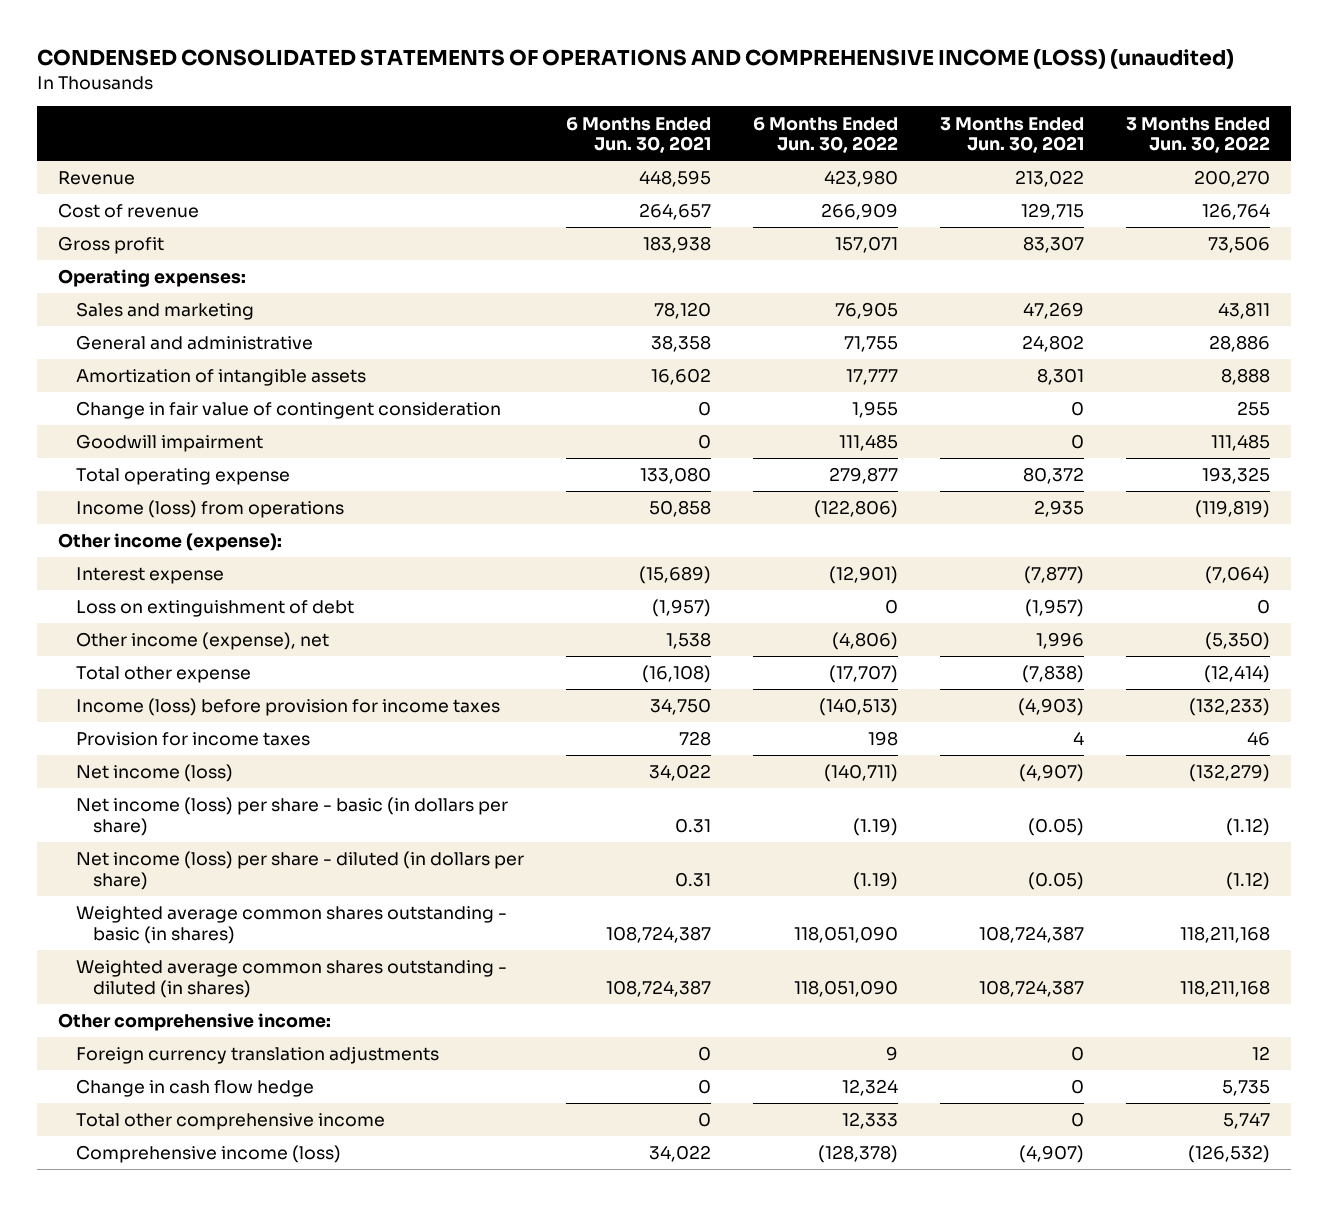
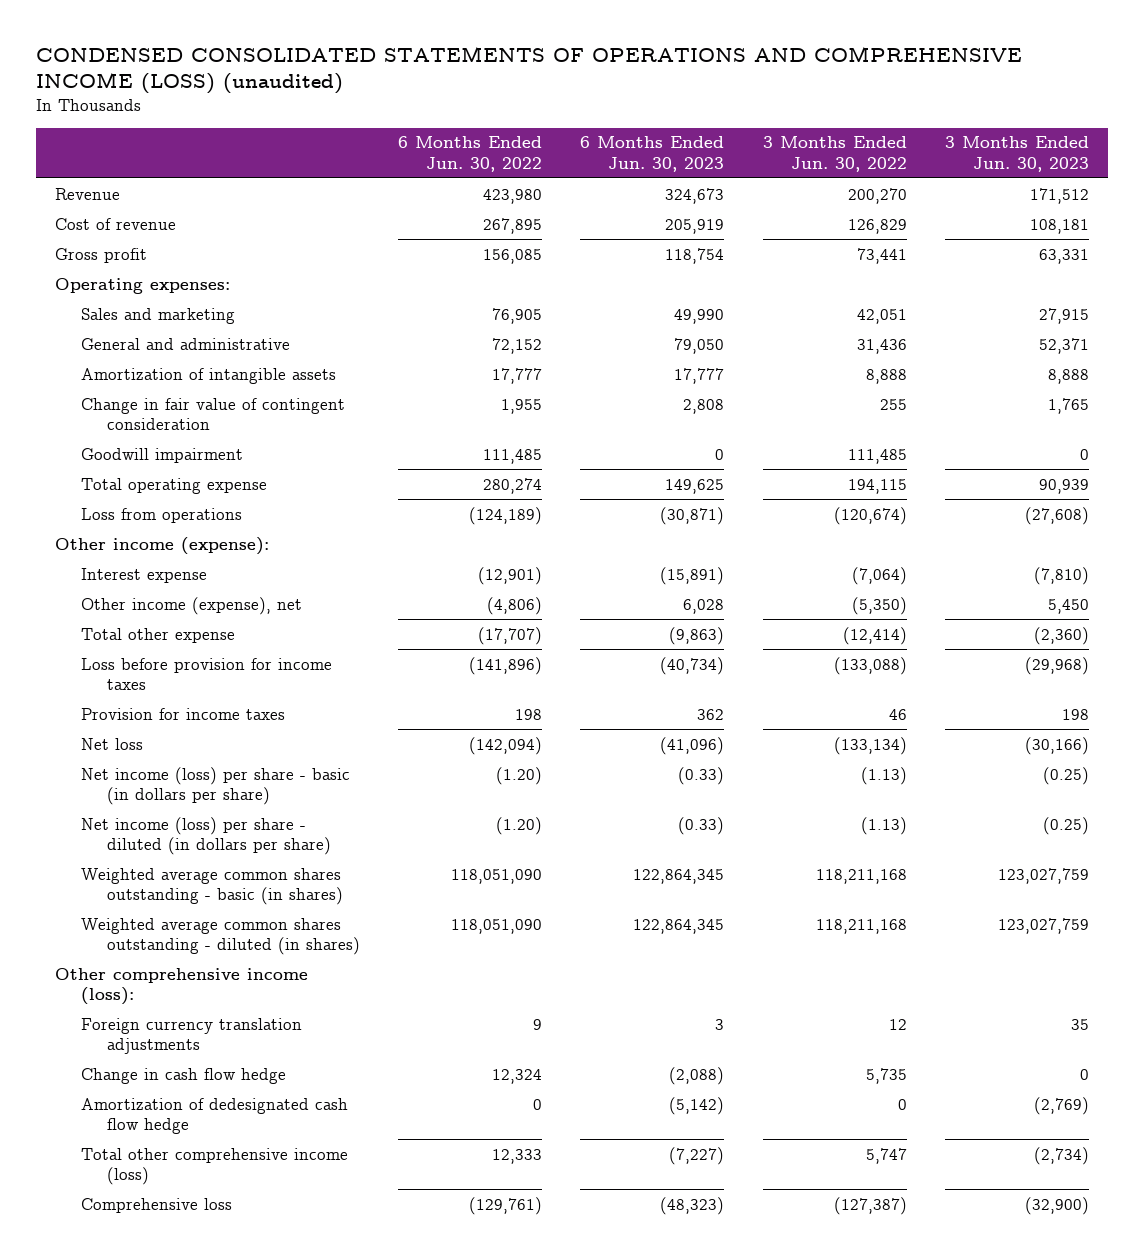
[565,116,711,154] 6 Months Ended Jun. 30, 2021 -> none
[940,116,1085,154] 3 Months Ended Jun. 30, 2021 -> none
none -> [580,136,725,172] 6 Months Ended Jun. 30, 2023
none -> [944,136,1089,172] 3 Months Ended Jun. 30, 2023
[821,203,899,221] 266,909 -> [483,217,543,234] 267,895
[1202,203,1271,221] 126,764 -> [847,218,907,234] 126,829
[835,236,899,254] 157,071 -> [483,248,543,264] 156,085
[1208,236,1271,254] 73,506 -> [856,247,907,264] 73,441
[1218,302,1271,320] 43,811 -> [856,308,907,324] 42,051
[844,336,899,353] 71,755 -> [492,337,543,354] 72,152
[1209,335,1271,353] 28,886 -> [856,338,907,354] 31,436
[829,467,899,485] 279,877 -> [483,477,543,494] 280,274
[1202,467,1271,485] 193,325 -> [847,478,907,494] 194,115
[75,500,344,519] Income (loss) from operations -> [81,507,243,523] Loss from operations
[814,500,899,519] (122,806) -> [469,506,543,525] (124,189)
[1195,500,1271,519] (119,819) -> [833,506,907,525] (120,674)
[75,600,354,618] Loss on extinguishment of debt -> none
[75,698,500,717] Income (loss) before provision for income taxes -> [81,657,333,691] Loss before provision for income taxes
[819,698,899,717] (140,513) -> [469,656,543,675] (141,896)
[1189,698,1271,717] (132,233) -> [833,656,907,675] (133,088)
[75,764,233,783] Net income (loss) -> [81,737,144,750] Net loss
[824,764,899,783] (140,711) -> [469,736,543,755] (142,094)
[1189,764,1271,783] (132,279) -> [833,736,907,755] (133,134)
[853,817,899,836] (1.19) -> [496,766,543,785] (1.20)
[1226,817,1271,836] (1.12) -> [860,766,907,785] (1.13)
[853,871,899,890] (1.19) -> [496,816,543,835] (1.20)
[1226,871,1271,890] (1.12) -> [860,816,907,835] (1.13)
[58,1013,332,1032] Other comprehensive income: -> [55,967,309,1006] Other comprehensive income (loss):
none -> [81,1097,349,1135] Amortization of dedesignated cash flow hedge
[75,1113,385,1131] Total other comprehensive income -> [81,1147,349,1186] Total other comprehensive income (loss)
[75,1145,341,1164] Comprehensive income (loss) -> [81,1197,233,1213] Comprehensive loss
[818,1145,899,1164] (128,378) -> [469,1196,543,1215] (129,761)
[1188,1145,1271,1164] (126,532) -> [833,1196,907,1215] (127,387)

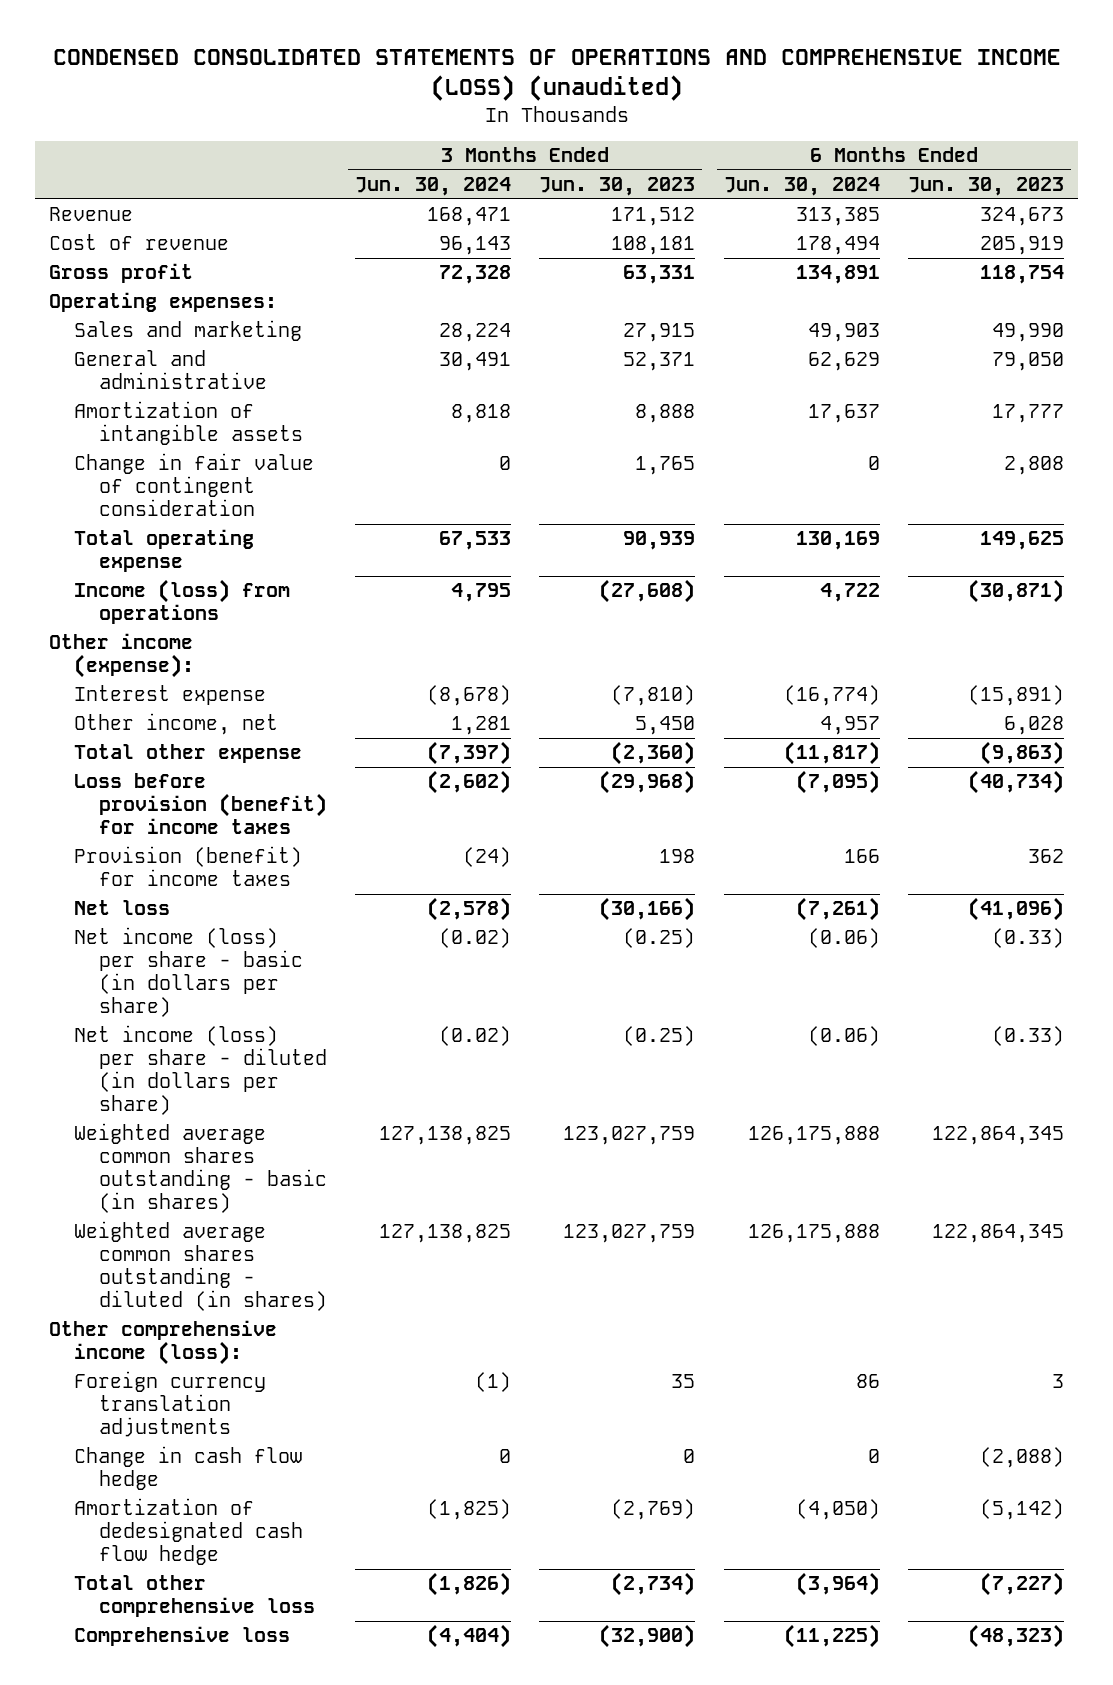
[398,136,543,172] 6 Months Ended Jun. 30, 2022 -> none
[762,136,907,172] 3 Months Ended Jun. 30, 2022 -> none
none -> [355,177,512,197] Jun. 30, 2024
none -> [723,177,880,197] Jun. 30, 2024
[81,447,244,463] Goodwill impairment -> none
[81,507,243,523] Loss from operations -> [74,579,291,625] Income (loss) from operations
[81,596,303,615] Other income (expense), net -> [74,713,279,736] Other income, net
[81,657,333,691] Loss before provision for income taxes -> [74,773,327,835] Loss before provision (benefit) for income taxes
[81,707,286,720] Provision for income taxes -> [74,846,303,887] Provision (benefit) for income taxes
[81,1147,349,1186] Total other comprehensive income (loss) -> [74,1575,315,1618] Total other comprehensive loss

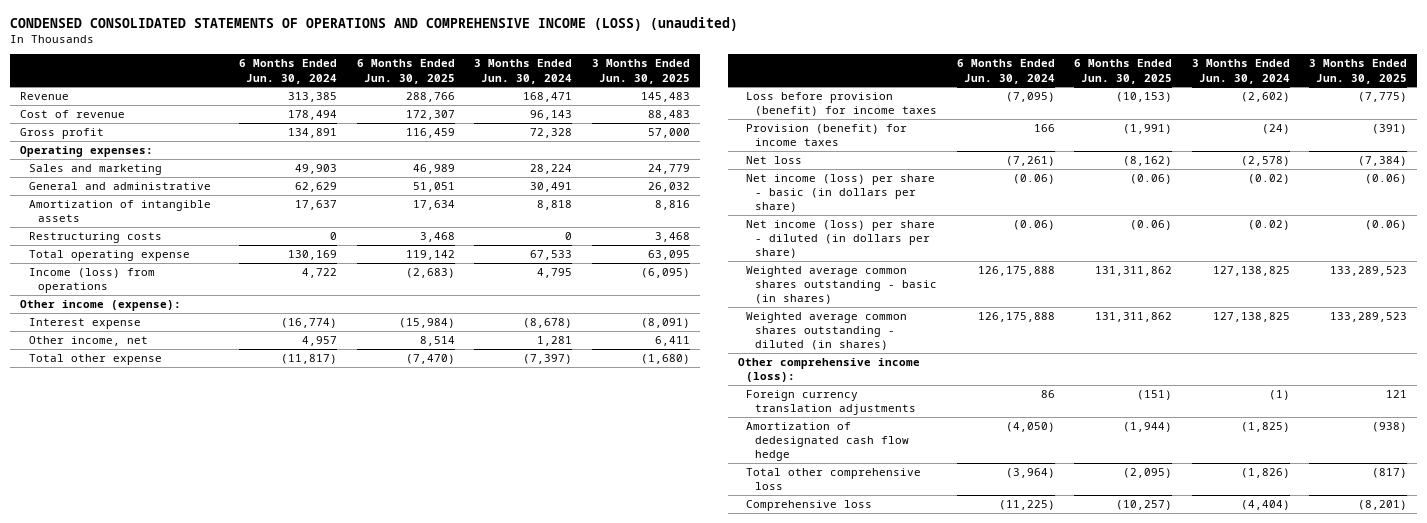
[539,177,696,197] Jun. 30, 2023 -> none
[907,177,1064,197] Jun. 30, 2023 -> none
none -> [356,59,455,84] 6 Months Ended Jun. 30, 2025
none -> [591,59,690,84] 3 Months Ended Jun. 30, 2025
[74,453,315,517] Change in fair value of contingent consideration -> none
none -> [28,231,162,243] Restructuring costs
[74,1446,303,1491] Change in cash flow hedge -> none

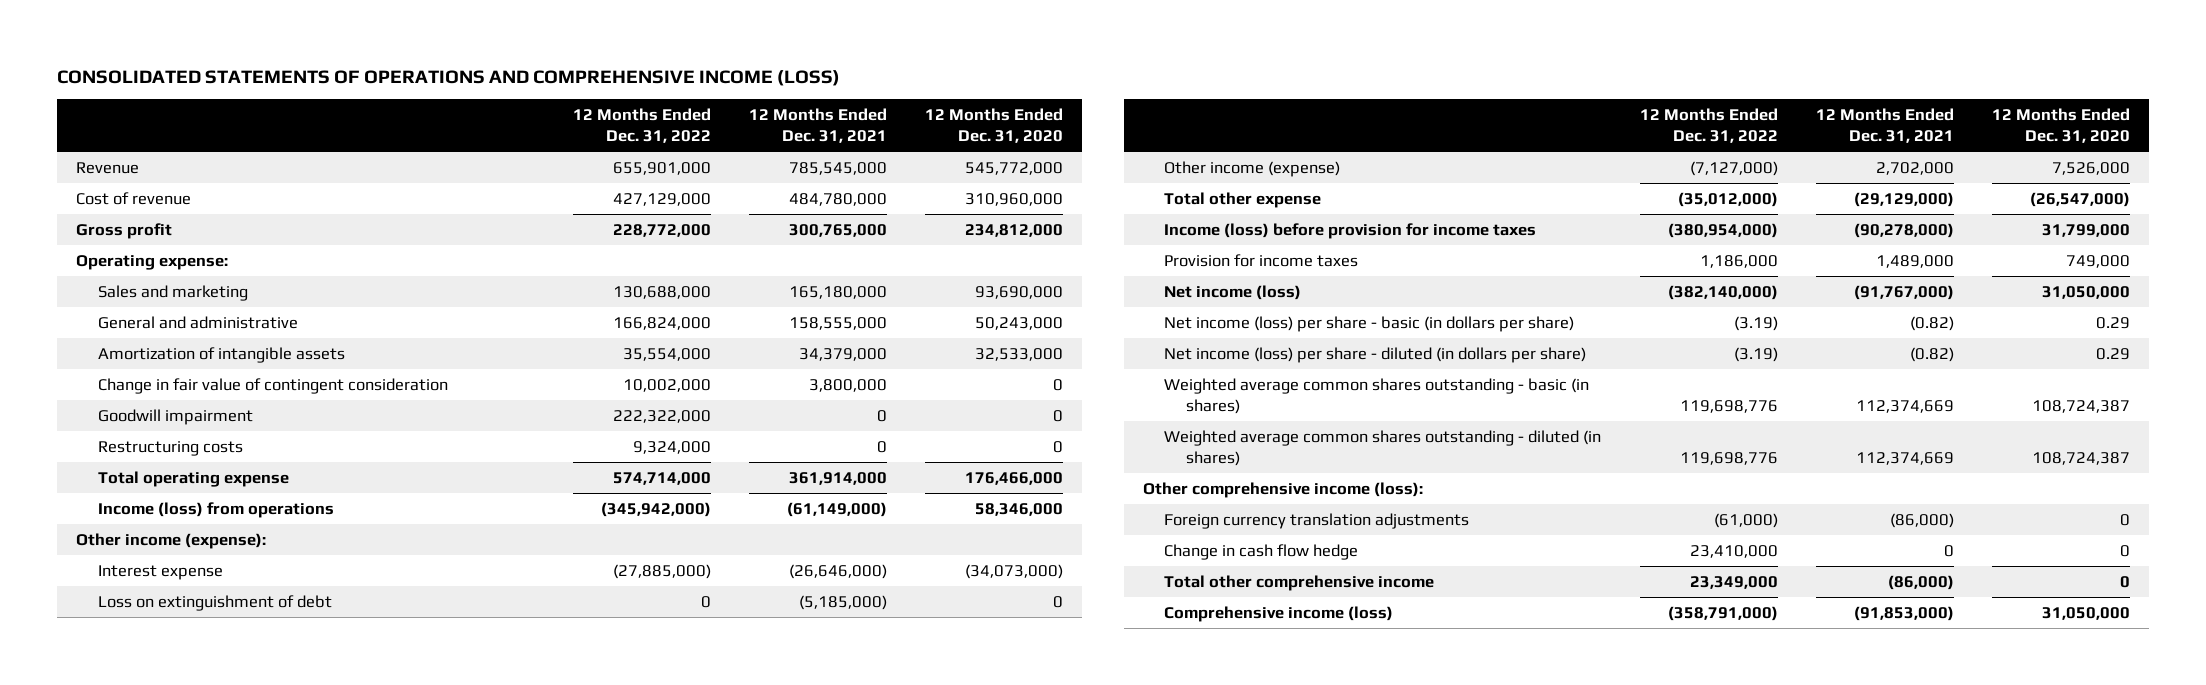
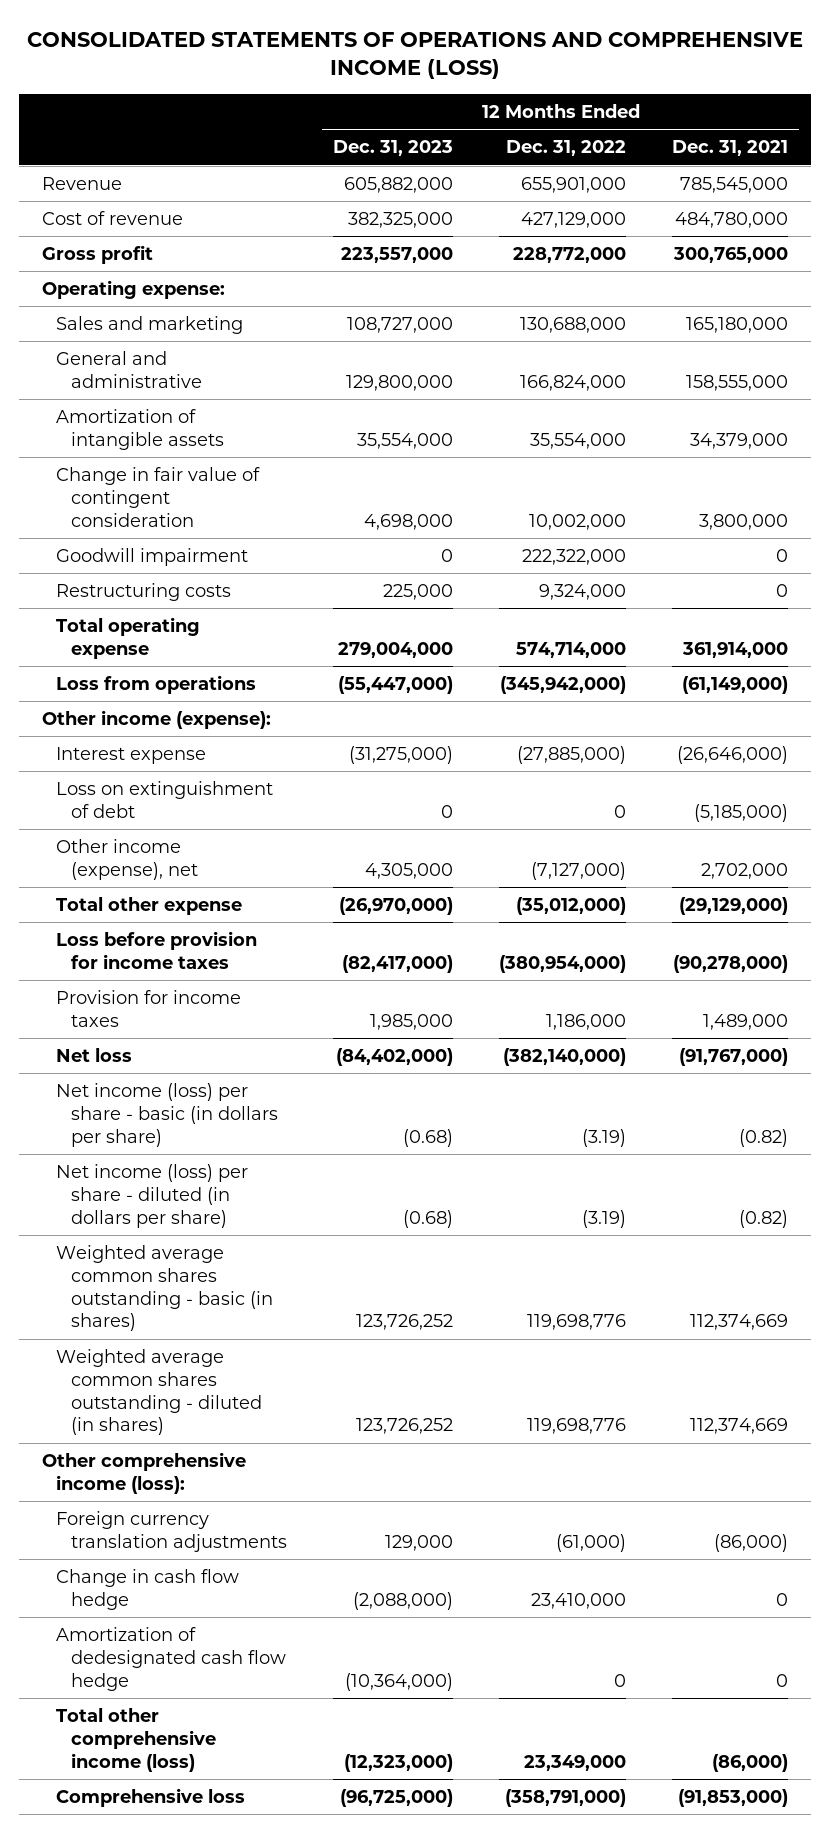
[925,108,1064,143] 12 Months Ended Dec. 31, 2020 -> none
none -> [333,140,454,157] Dec. 31, 2023
[97,501,334,518] Income (loss) from operations -> [56,675,257,695] Loss from operations
[1164,160,1341,177] Other income (expense) -> [56,839,199,880] Other income (expense), net
[1164,222,1537,239] Income (loss) before provision for income taxes -> [56,931,258,969] Loss before provision for income taxes
[1164,284,1302,300] Net income (loss) -> [56,1048,133,1063] Net loss
none -> [56,1627,287,1691] Amortization of dedesignated cash flow hedge
[1164,574,1435,591] Total other comprehensive income -> [56,1708,217,1772] Total other comprehensive income (loss)
[1164,605,1394,622] Comprehensive income (loss) -> [56,1788,246,1808] Comprehensive loss

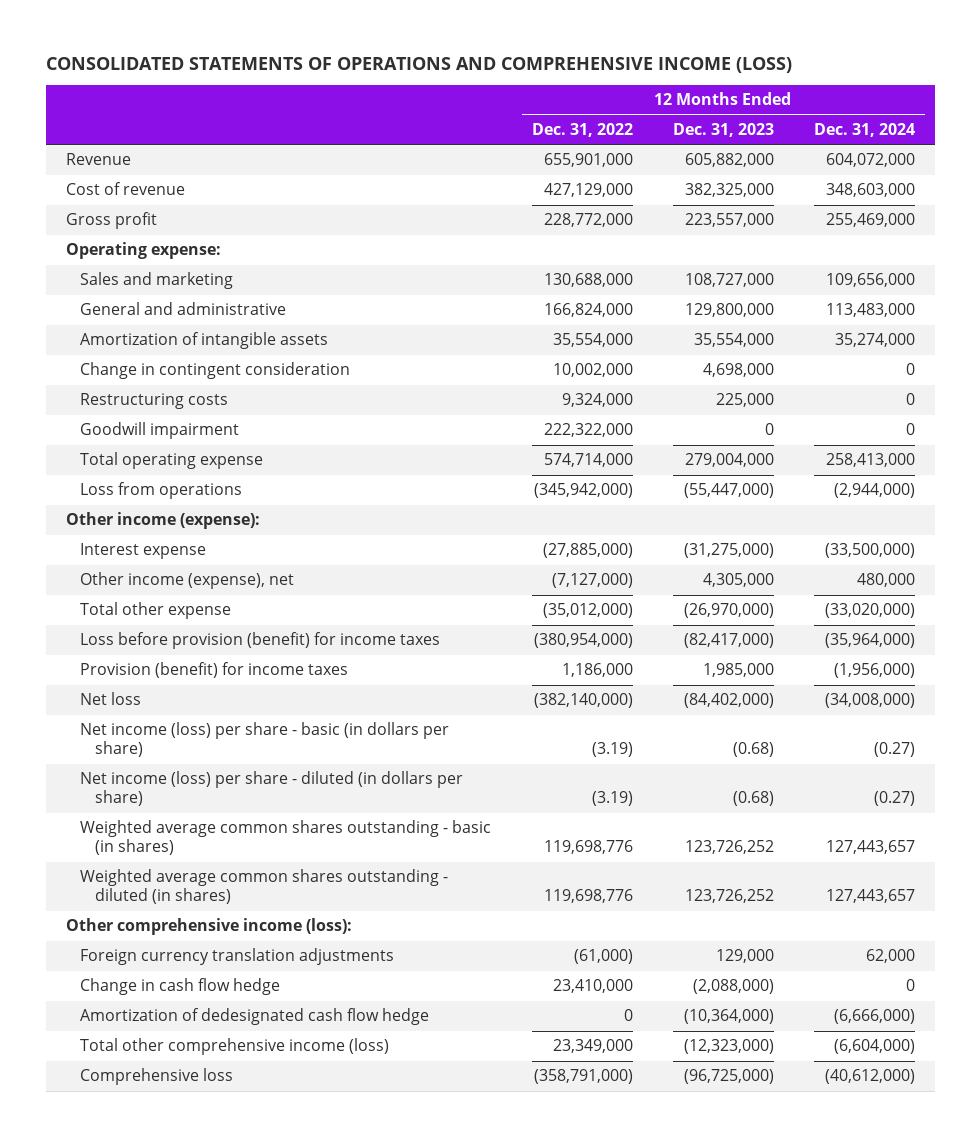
[671,140,788,157] Dec. 31, 2021 -> none
none -> [813,122,915,137] Dec. 31, 2024
[56,467,261,527] Change in fair value of contingent consideration -> [80,362,351,380] Change in contingent consideration
[56,548,249,567] Goodwill impairment -> [80,422,240,440] Goodwill impairment
[56,781,274,818] Loss on extinguishment of debt -> none
[56,931,258,969] Loss before provision for income taxes -> [80,632,441,650] Loss before provision (benefit) for income taxes
[56,990,242,1027] Provision for income taxes -> [80,662,349,679] Provision (benefit) for income taxes

